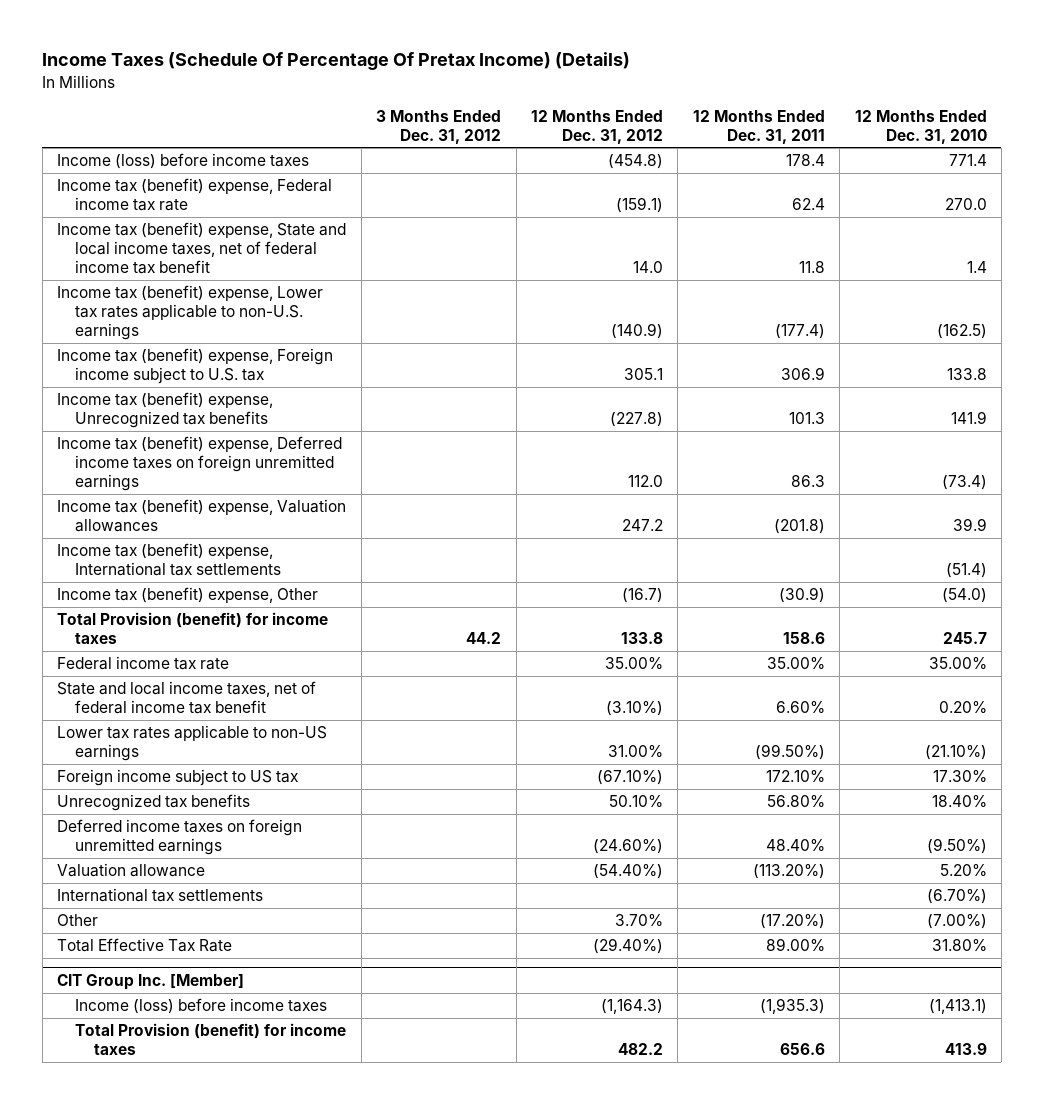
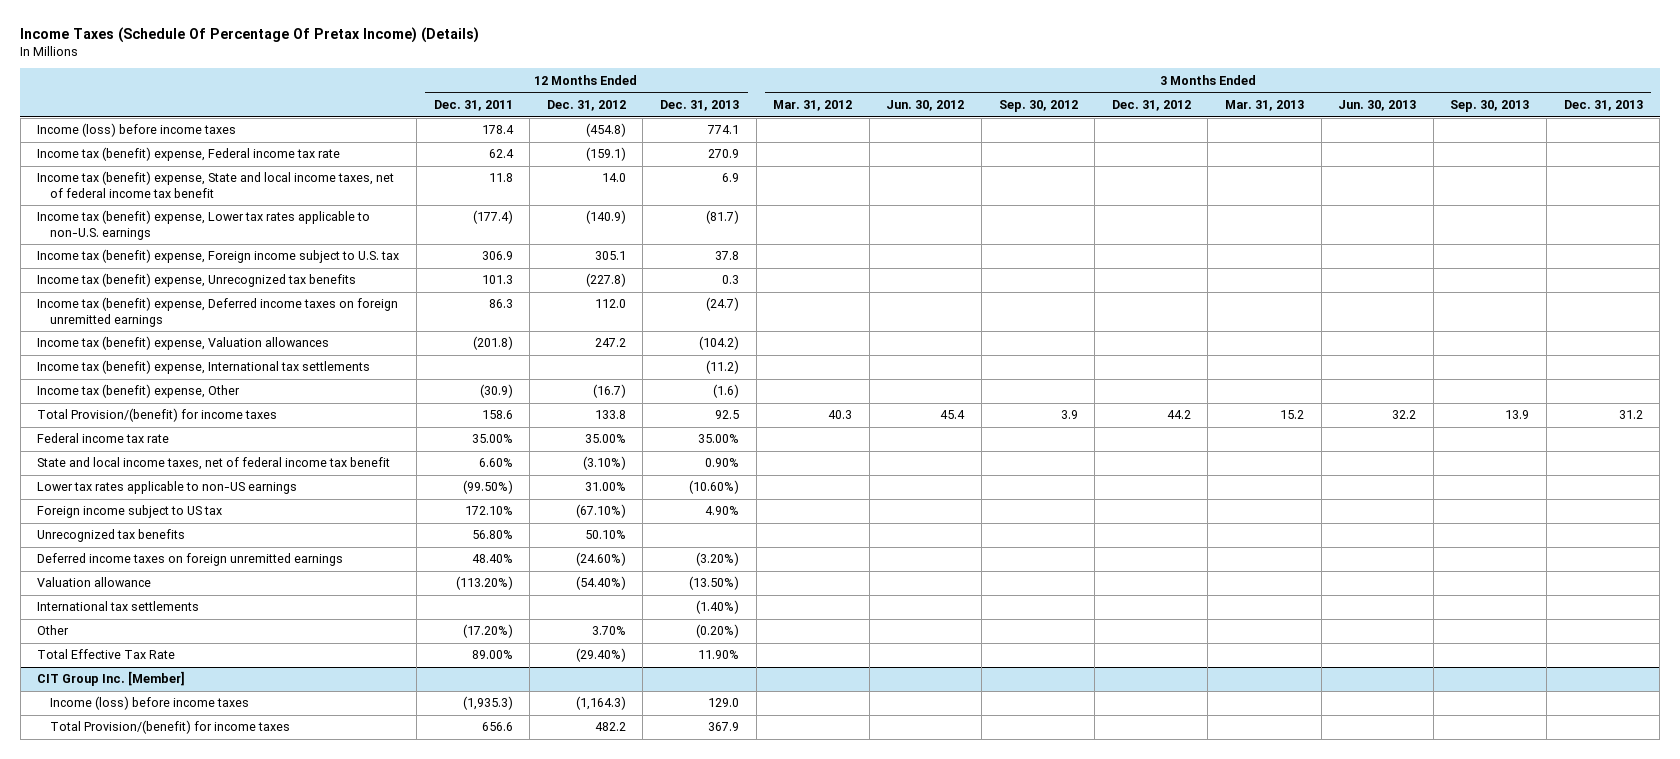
[854,109,987,144] 12 Months Ended Dec. 31, 2010 -> none
none -> [660,99,740,111] Dec. 31, 2013
none -> [773,99,853,111] Mar. 31, 2012
none -> [886,99,965,111] Jun. 30, 2012
none -> [998,99,1078,112] Sep. 30, 2012
none -> [1225,99,1305,111] Mar. 31, 2013
none -> [1338,99,1417,111] Jun. 30, 2013
none -> [1450,99,1530,112] Sep. 30, 2013
none -> [1563,99,1643,111] Dec. 31, 2013
[56,612,328,645] Total Provision (benefit) for income taxes -> [37,408,278,423] Total Provision/(benefit) for income taxes
[75,1023,347,1056] Total Provision (benefit) for income taxes -> [49,720,290,735] Total Provision/(benefit) for income taxes

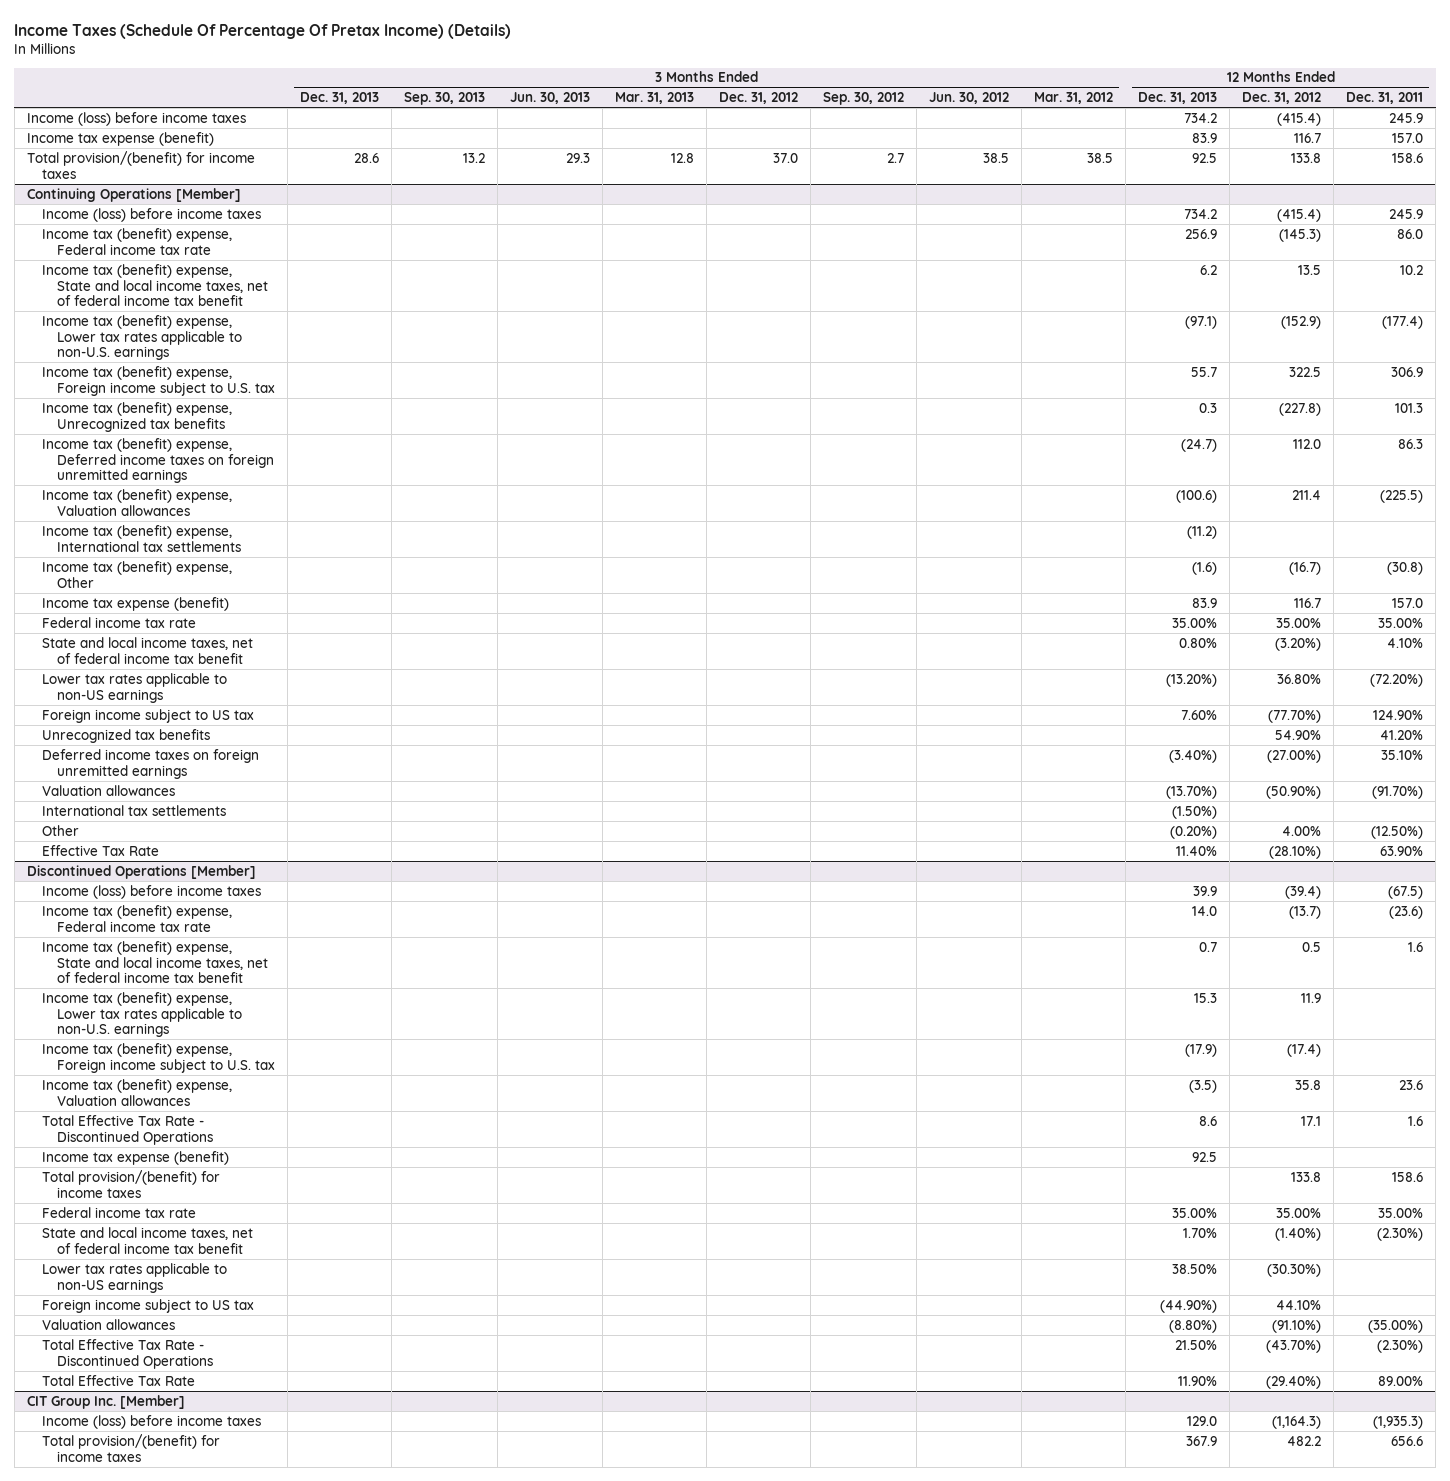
[481,125,514,135] 178.4 -> [1389,112,1424,123] 245.9
[585,123,626,138] (454.8) -> [1277,112,1322,126] (415.4)
[707,125,740,135] 774.1 -> [1184,112,1218,123] 734.2
none -> [26,131,214,146] Income tax expense (benefit)
none -> [26,150,255,179] Total provision/(benefit) for income taxes
none -> [26,187,241,202] Continuing Operations [Member]
none -> [42,207,262,222] Income (loss) before income taxes
[488,149,514,159] 62.4 -> [1397,228,1424,239] 86.0
[585,147,626,162] (159.1) -> [1279,228,1322,242] (145.3)
[708,149,740,159] 270.9 -> [1185,228,1218,239] 256.9
[488,173,513,183] 11.8 -> [1400,264,1424,275] 10.2
[601,173,626,183] 14.0 -> [1298,264,1322,275] 13.5
[722,173,740,183] 6.9 -> [1200,264,1218,275] 6.2
[585,210,626,225] (140.9) -> [1281,315,1322,329] (152.9)
[706,210,740,225] (81.7) -> [1185,315,1218,329] (97.1)
[594,251,626,261] 305.1 -> [1289,366,1322,377] 322.5
[715,251,740,261] 37.8 -> [1191,366,1218,377] 55.7
[472,336,513,351] (201.8) -> [1380,489,1424,503] (225.5)
[594,338,626,348] 247.2 -> [1292,489,1322,500] 211.4
[699,336,740,351] (104.2) -> [1176,489,1218,503] (100.6)
[37,408,278,423] Total Provision/(benefit) for income taxes -> none
[479,384,513,399] (30.9) -> [1387,561,1424,575] (30.8)
none -> [42,596,230,611] Income tax expense (benefit)
[478,458,513,468] 6.60% -> [1387,637,1424,648] 4.10%
[582,456,626,471] (3.10%) -> [1275,637,1322,651] (3.20%)
[705,458,740,468] 0.90% -> [1179,637,1218,648] 0.80%
[462,480,513,495] (99.50%) -> [1370,673,1424,687] (72.20%)
[584,482,626,492] 31.00% -> [1277,673,1322,684] 36.80%
[689,480,740,495] (10.60%) -> [1166,673,1218,687] (13.20%)
[464,506,513,516] 172.10% -> [1373,709,1424,720] 124.90%
[575,504,626,519] (67.10%) -> [1268,709,1322,723] (77.70%)
[705,506,740,516] 4.90% -> [1181,709,1218,720] 7.60%
[471,530,513,540] 56.80% -> [1380,729,1424,740] 41.20%
[584,530,626,540] 50.10% -> [1275,729,1322,740] 54.90%
[471,554,513,564] 48.40% -> [1381,749,1424,760] 35.10%
[575,552,626,567] (24.60%) -> [1267,749,1322,763] (27.00%)
[696,552,740,567] (3.20%) -> [1169,749,1218,763] (3.40%)
[37,577,152,588] Valuation allowance -> [42,784,176,796] Valuation allowances
[455,576,513,591] (113.20%) -> [1372,785,1424,799] (91.70%)
[575,576,626,591] (54.40%) -> [1266,785,1322,799] (50.90%)
[689,576,740,591] (13.50%) -> [1166,785,1218,799] (13.70%)
[696,600,740,615] (1.40%) -> [1172,805,1218,819] (1.50%)
[462,624,513,639] (17.20%) -> [1371,825,1424,839] (12.50%)
[591,626,626,636] 3.70% -> [1282,825,1322,836] 4.00%
none -> [42,844,160,856] Effective Tax Rate
none -> [26,864,256,879] Discontinued Operations [Member]
none -> [42,884,262,899] Income (loss) before income taxes
none -> [42,904,233,932] Income tax (benefit) expense, Federal income tax rate
none -> [42,940,269,984] Income tax (benefit) expense, State and local income taxes, net of federal income tax benefit
none -> [42,991,243,1038] Income tax (benefit) expense, Lower tax rates applicable to non-U.S. earnings
none -> [42,1042,276,1073] Income tax (benefit) expense, Foreign income subject to U.S. tax
none -> [42,1078,233,1106] Income tax (benefit) expense, Valuation allowances
none -> [42,1114,214,1145] Total Effective Tax Rate - Discontinued Operations
none -> [42,1150,230,1165] Income tax expense (benefit)
none -> [42,1169,221,1198] Total provision/(benefit) for income taxes
none -> [42,1206,197,1218] Federal income tax rate
none -> [42,1226,254,1254] State and local income taxes, net of federal income tax benefit
none -> [42,1262,228,1293] Lower tax rates applicable to non-US earnings
none -> [42,1298,255,1313] Foreign income subject to US tax
none -> [42,1318,176,1330] Valuation allowances
none -> [42,1338,214,1369] Total Effective Tax Rate - Discontinued Operations
[49,720,290,735] Total Provision/(benefit) for income taxes -> [42,1433,221,1462] Total provision/(benefit) for income taxes

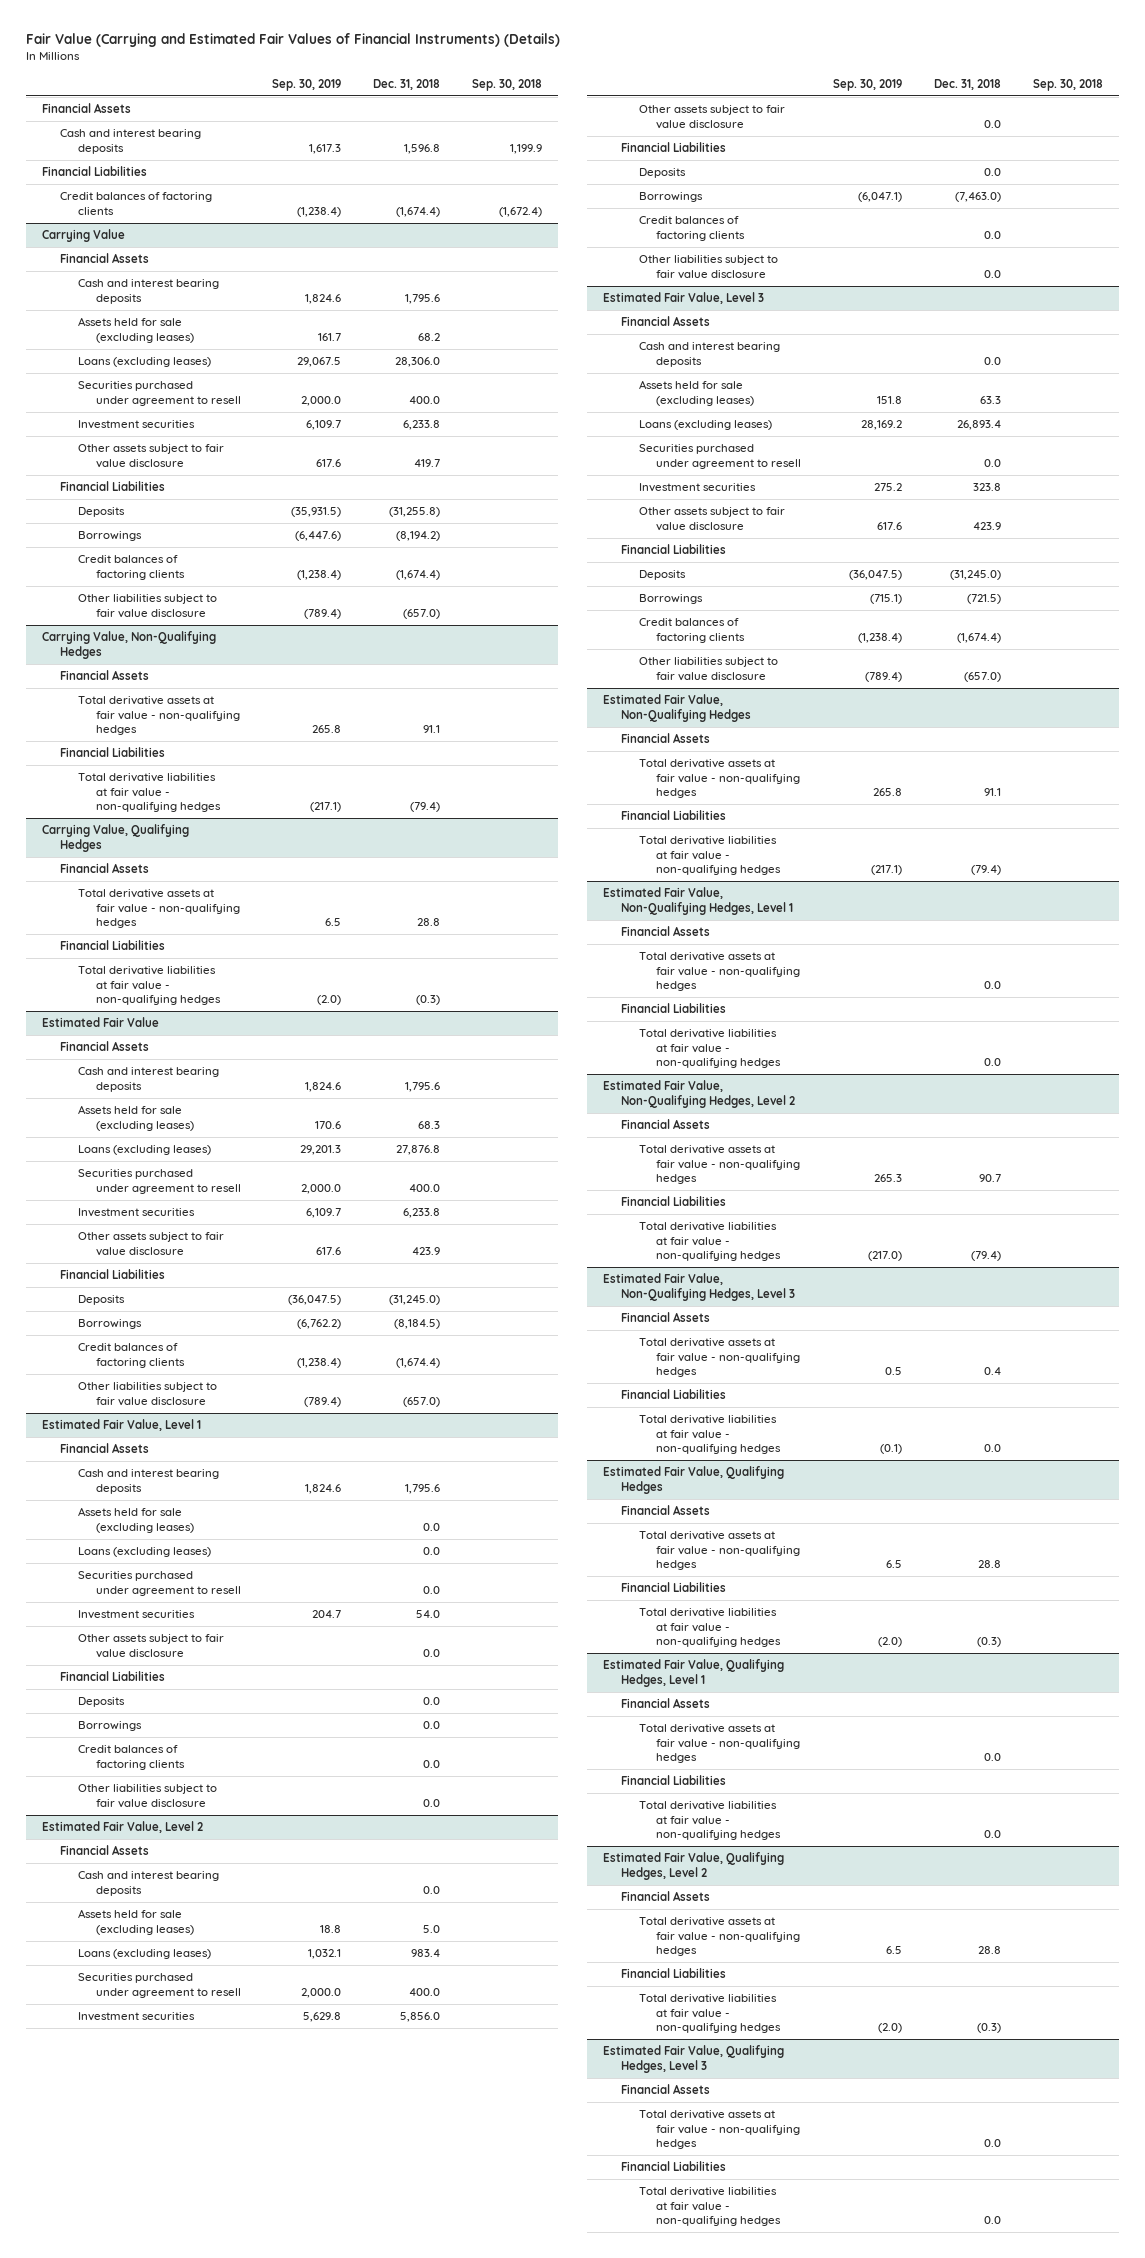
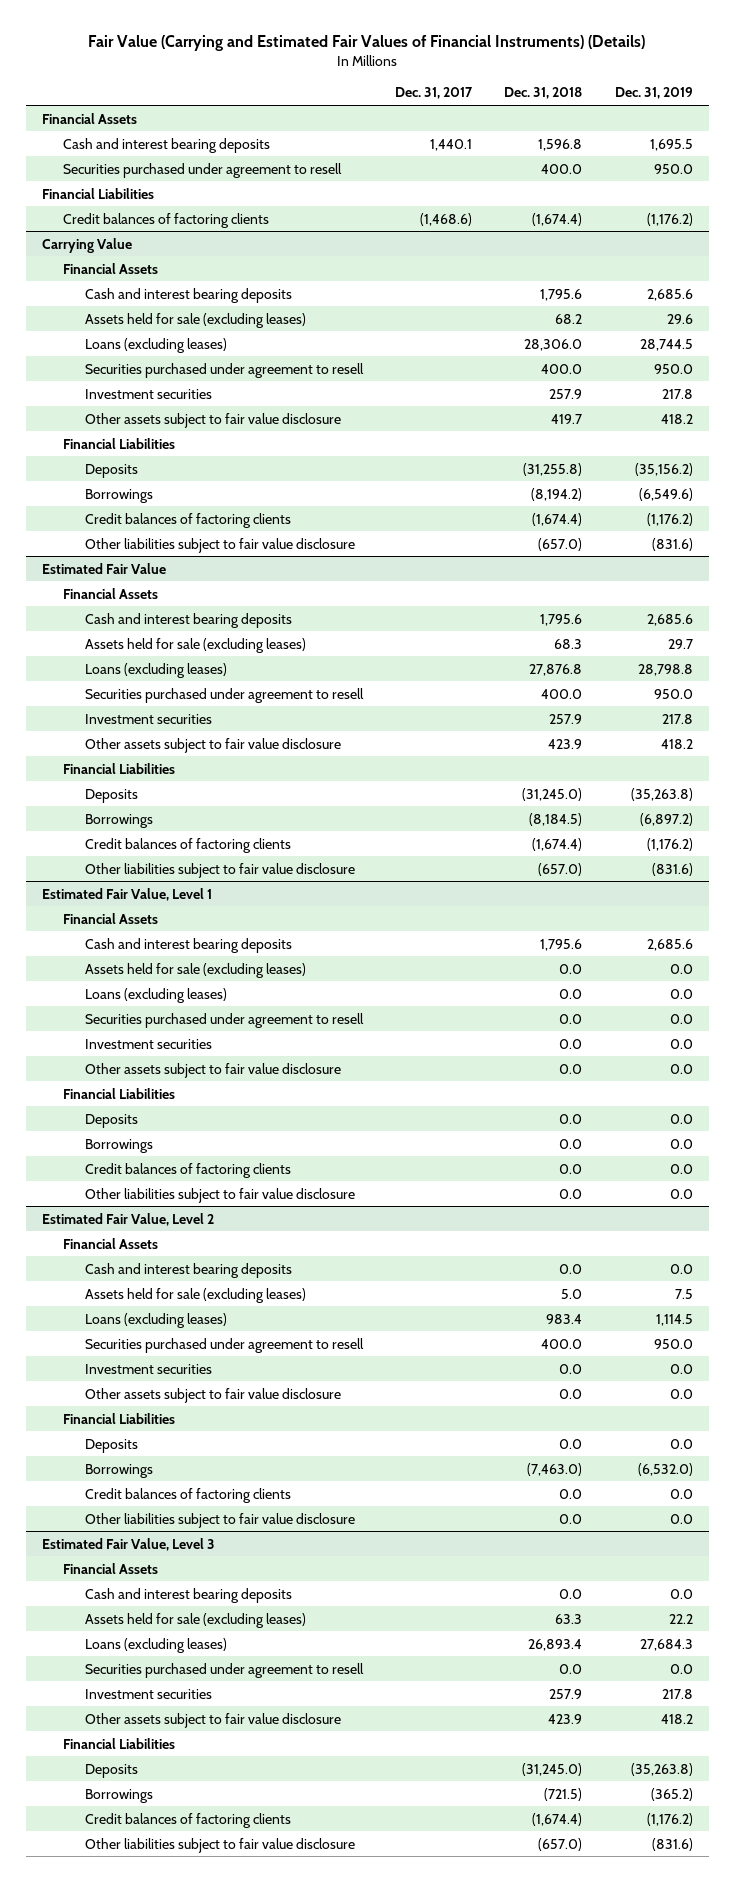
[272,79,342,92] Sep. 30, 2019 -> none
[472,79,543,92] Sep. 30, 2018 -> none
none -> [394,87,473,100] Dec. 31, 2017
none -> [614,87,693,100] Dec. 31, 2019
none -> [63,162,343,178] Securities purchased under agreement to resell
[403,420,441,431] 6,233.8 -> [549,388,583,399] 257.9
[42,631,217,659] Carrying Value, Non-Qualifying Hedges -> none
[59,670,149,681] Financial Assets -> none
[77,696,240,736] Total derivative assets at fair value - non-qualifying hedges -> none
[59,747,165,758] Financial Liabilities -> none
[77,773,221,813] Total derivative liabilities at fair value - non-qualifying hedges -> none
[42,824,190,852] Carrying Value, Qualifying Hedges -> none
[59,863,149,874] Financial Assets -> none
[77,889,240,929] Total derivative assets at fair value - non-qualifying hedges -> none
[59,940,165,951] Financial Liabilities -> none
[77,966,221,1006] Total derivative liabilities at fair value - non-qualifying hedges -> none
[403,1208,441,1219] 6,233.8 -> [549,713,583,724] 257.9
[416,1610,441,1619] 54.0 -> [559,1038,583,1049] 0.0
[400,2012,441,2023] 5,856.0 -> [559,1363,583,1374] 0.0
[973,483,1002,492] 323.8 -> [549,1688,583,1699] 257.9
[603,694,751,722] Estimated Fair Value, Non-Qualifying Hedges -> none
[620,733,710,744] Financial Assets -> none
[638,759,801,799] Total derivative assets at fair value - non-qualifying hedges -> none
[620,810,726,821] Financial Liabilities -> none
[638,836,782,876] Total derivative liabilities at fair value - non-qualifying hedges -> none
[603,887,793,915] Estimated Fair Value, Non-Qualifying Hedges, Level 1 -> none
[620,926,710,937] Financial Assets -> none
[638,952,801,992] Total derivative assets at fair value - non-qualifying hedges -> none
[620,1003,726,1014] Financial Liabilities -> none
[638,1029,782,1069] Total derivative liabilities at fair value - non-qualifying hedges -> none
[603,1080,795,1108] Estimated Fair Value, Non-Qualifying Hedges, Level 2 -> none
[620,1119,710,1130] Financial Assets -> none
[638,1145,801,1185] Total derivative assets at fair value - non-qualifying hedges -> none
[620,1196,726,1207] Financial Liabilities -> none
[638,1222,782,1262] Total derivative liabilities at fair value - non-qualifying hedges -> none
[603,1273,795,1301] Estimated Fair Value, Non-Qualifying Hedges, Level 3 -> none
[620,1312,710,1323] Financial Assets -> none
[638,1338,801,1378] Total derivative assets at fair value - non-qualifying hedges -> none
[620,1389,726,1400] Financial Liabilities -> none
[638,1415,782,1455] Total derivative liabilities at fair value - non-qualifying hedges -> none
[603,1466,785,1494] Estimated Fair Value, Qualifying Hedges -> none
[620,1505,710,1516] Financial Assets -> none
[638,1531,801,1571] Total derivative assets at fair value - non-qualifying hedges -> none
[620,1582,726,1593] Financial Liabilities -> none
[638,1608,782,1648] Total derivative liabilities at fair value - non-qualifying hedges -> none
[603,1659,785,1687] Estimated Fair Value, Qualifying Hedges, Level 1 -> none
[620,1698,710,1709] Financial Assets -> none
[638,1724,801,1764] Total derivative assets at fair value - non-qualifying hedges -> none
[620,1775,726,1786] Financial Liabilities -> none
[638,1801,782,1841] Total derivative liabilities at fair value - non-qualifying hedges -> none
[603,1852,785,1880] Estimated Fair Value, Qualifying Hedges, Level 2 -> none
[620,1891,710,1902] Financial Assets -> none
[638,1917,801,1957] Total derivative assets at fair value - non-qualifying hedges -> none
[620,1968,726,1979] Financial Liabilities -> none
[638,1994,782,2034] Total derivative liabilities at fair value - non-qualifying hedges -> none
[603,2045,785,2073] Estimated Fair Value, Qualifying Hedges, Level 3 -> none
[620,2084,710,2095] Financial Assets -> none
[638,2110,801,2150] Total derivative assets at fair value - non-qualifying hedges -> none
[620,2161,726,2172] Financial Liabilities -> none
[638,2187,782,2227] Total derivative liabilities at fair value - non-qualifying hedges -> none

